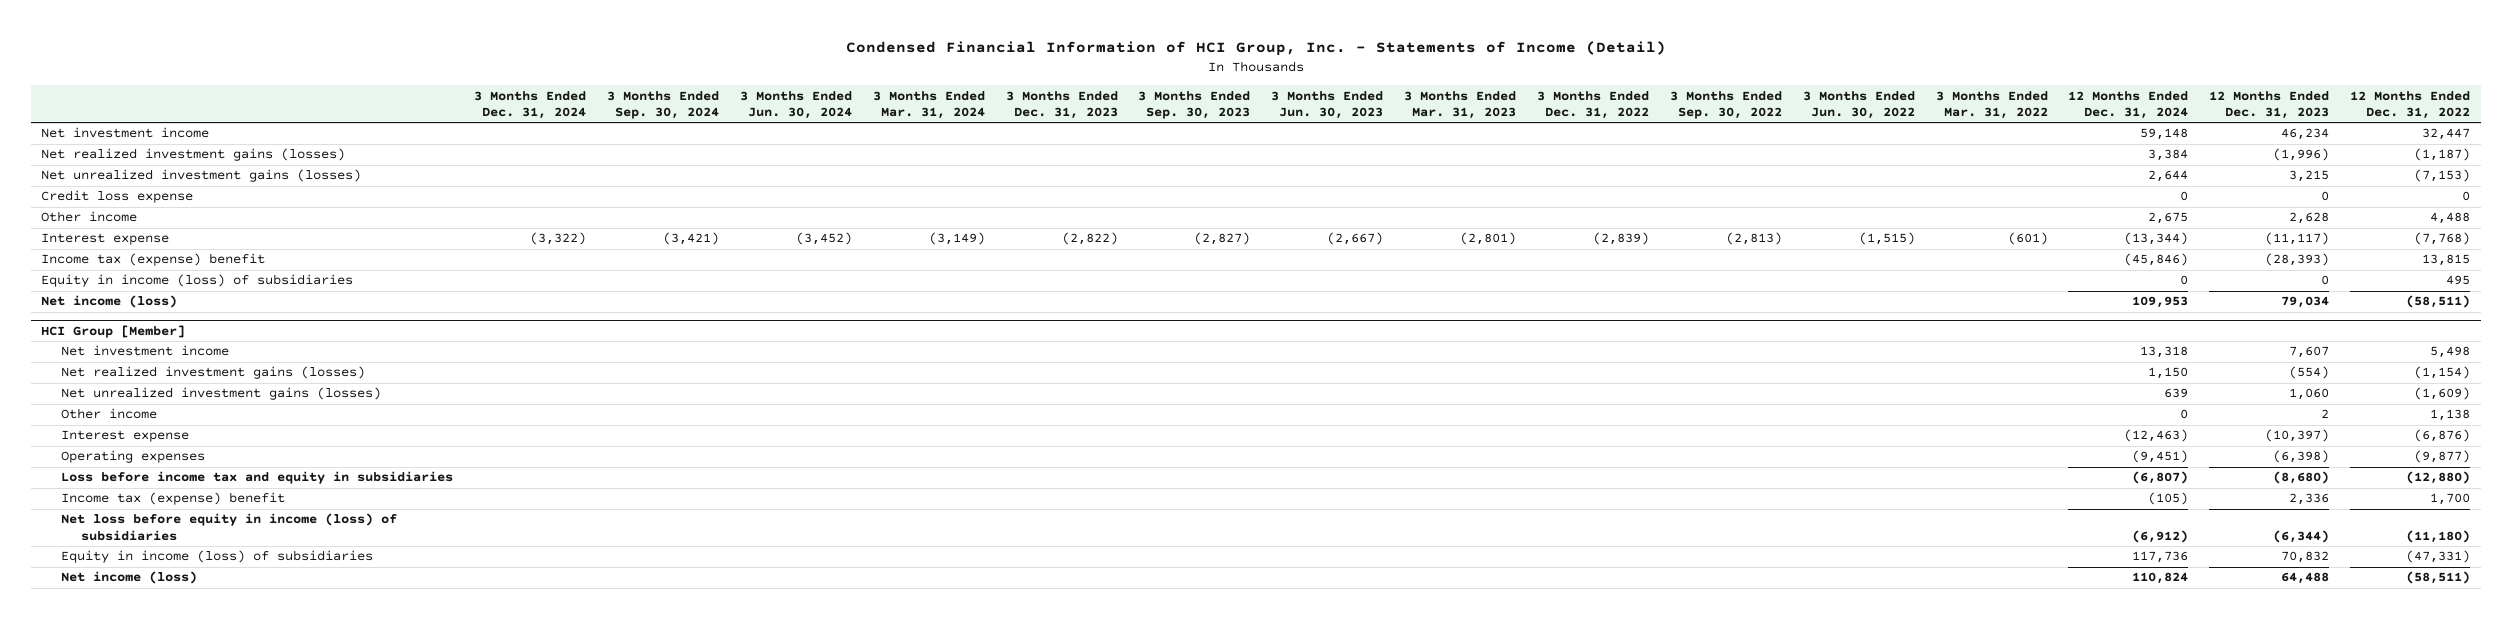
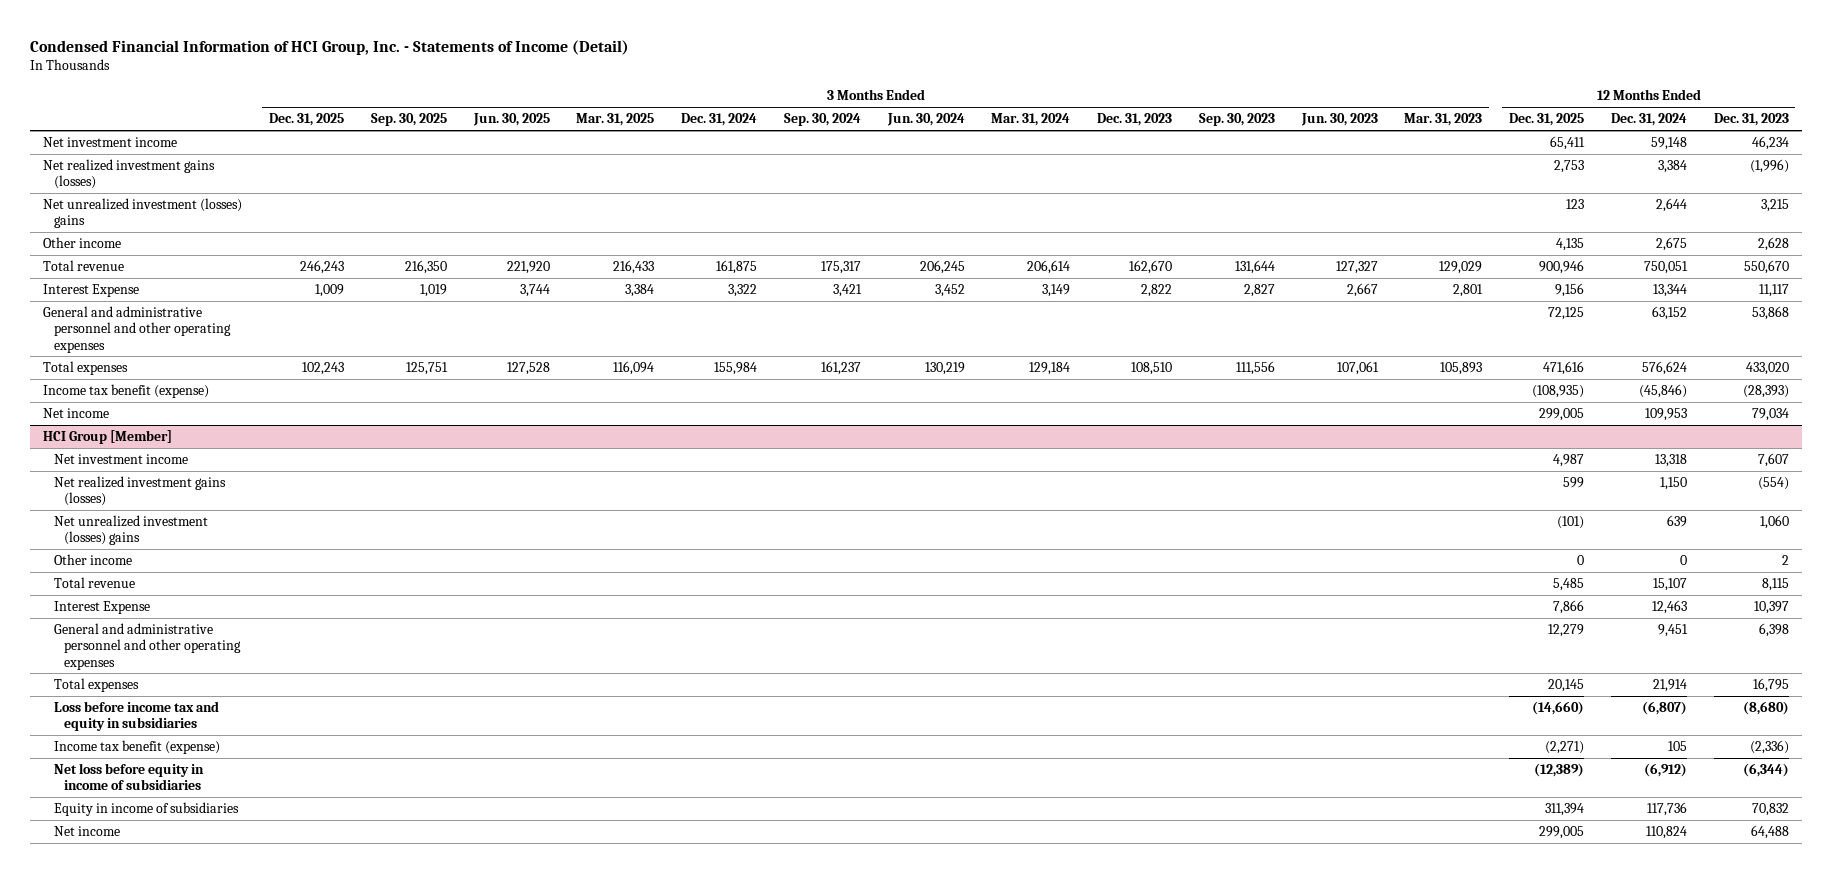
[1536,90,1649,120] 3 Months Ended Dec. 31, 2022 -> none
[1669,90,1782,120] 3 Months Ended Sep. 30, 2022 -> none
[1802,90,1915,120] 3 Months Ended Jun. 30, 2022 -> none
[1935,90,2048,120] 3 Months Ended Mar. 31, 2022 -> none
[2350,90,2471,120] 12 Months Ended Dec. 31, 2022 -> none
none -> [269,113,345,127] Dec. 31, 2025
none -> [370,113,447,127] Sep. 30, 2025
none -> [472,113,550,127] Jun. 30, 2025
none -> [576,113,655,127] Mar. 31, 2025
none -> [1509,113,1585,127] Dec. 31, 2025
[40,190,193,204] Credit loss expense -> none
[40,169,361,183] Net unrealized investment gains (losses) -> [43,198,243,229] Net unrealized investment (losses) gains
[40,274,353,288] Equity in income (loss) of subsidiaries -> none
none -> [43,260,125,272] Total revenue
[40,233,169,246] Interest expense -> [43,284,140,298] Interest Expense
[530,232,587,246] (3,322) -> [728,284,758,298] 3,322
[662,232,719,246] (3,421) -> [832,284,862,298] 3,421
[795,232,852,246] (3,452) -> [934,284,965,298] 3,452
[928,232,985,246] (3,149) -> [1042,284,1071,298] 3,149
[1061,232,1118,246] (2,822) -> [1141,284,1173,298] 2,822
[1194,232,1251,246] (2,827) -> [1243,284,1275,298] 2,827
[1327,232,1384,246] (2,667) -> [1346,283,1378,298] 2,667
[1460,232,1517,246] (2,801) -> [1453,284,1484,298] 2,801
[2124,232,2189,246] (13,344) -> [1652,284,1687,298] 13,344
[2265,232,2330,246] (11,117) -> [1758,284,1789,298] 11,117
none -> [43,306,231,353] General and administrative personnel and other operating expenses
none -> [43,361,129,376] Total expenses
[40,253,265,267] Income tax (expense) benefit -> [43,384,210,399] Income tax benefit (expense)
[40,295,177,309] Net income (loss) -> [43,408,110,419] Net income
[61,387,382,401] Net unrealized investment gains (losses) -> [53,515,208,546] Net unrealized investment (losses) gains
[61,450,206,464] Operating expenses -> none
none -> [53,577,135,589] Total revenue
[61,430,190,443] Interest expense -> [53,601,150,615] Interest Expense
[2124,429,2189,443] (12,463) -> [1651,600,1687,615] 12,463
[2265,429,2330,443] (10,397) -> [1753,601,1789,615] 10,397
none -> [53,623,242,670] General and administrative personnel and other operating expenses
none -> [53,678,139,693] Total expenses
[61,492,286,506] Income tax (expense) benefit -> [53,740,220,755] Income tax benefit (expense)
[2148,492,2189,506] (105) -> [1667,741,1687,752] 105
[2289,493,2330,506] 2,336 -> [1749,740,1789,755] (2,336)
[61,513,398,541] Net loss before equity in income (loss) of subsidiaries -> [53,763,204,791] Net loss before equity in income of subsidiaries
[61,550,374,564] Equity in income (loss) of subsidiaries -> [53,802,239,817] Equity in income of subsidiaries
[61,571,198,585] Net income (loss) -> [53,826,120,837] Net income

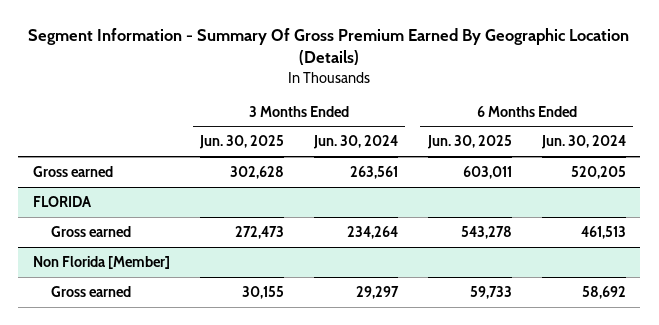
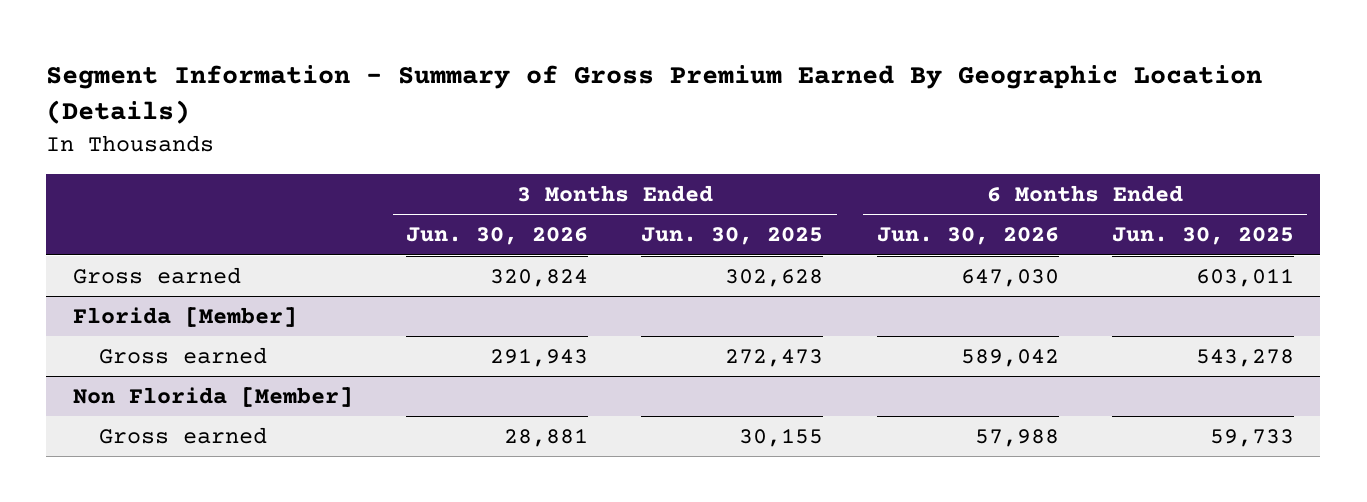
[28,27,630,66] Segment Information - Summary Of Gross Premium Earned By Geographic Location (Details) -> [46,64,1263,125] Segment Information - Summary of Gross Premium Earned By Geographic Location (Details)
[312,135,398,150] Jun. 30, 2024 -> none
[540,135,626,150] Jun. 30, 2024 -> none
none -> [406,227,589,246] Jun. 30, 2026
none -> [876,227,1059,246] Jun. 30, 2026
[33,195,93,207] FLORIDA -> [72,306,297,327] Florida [Member]

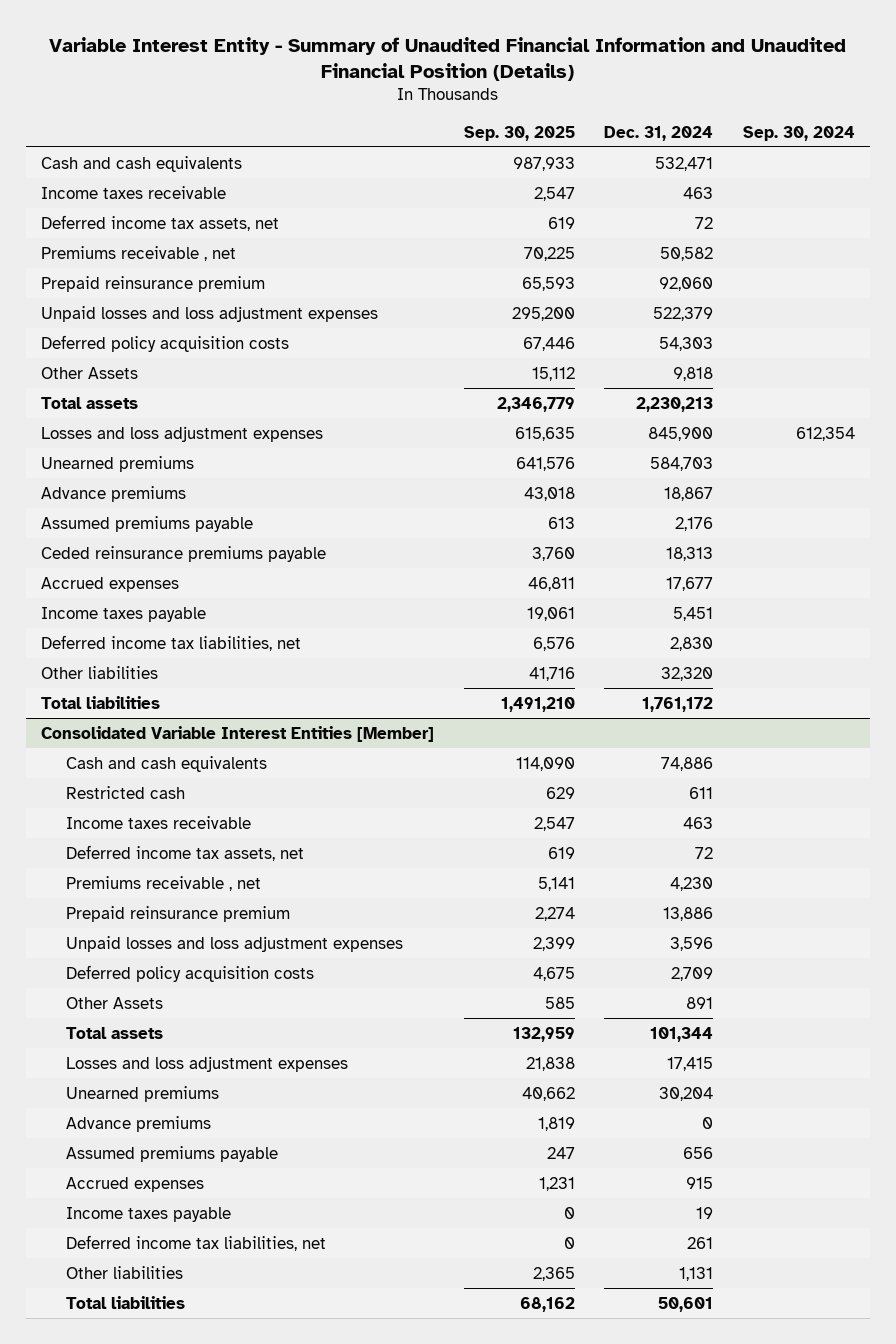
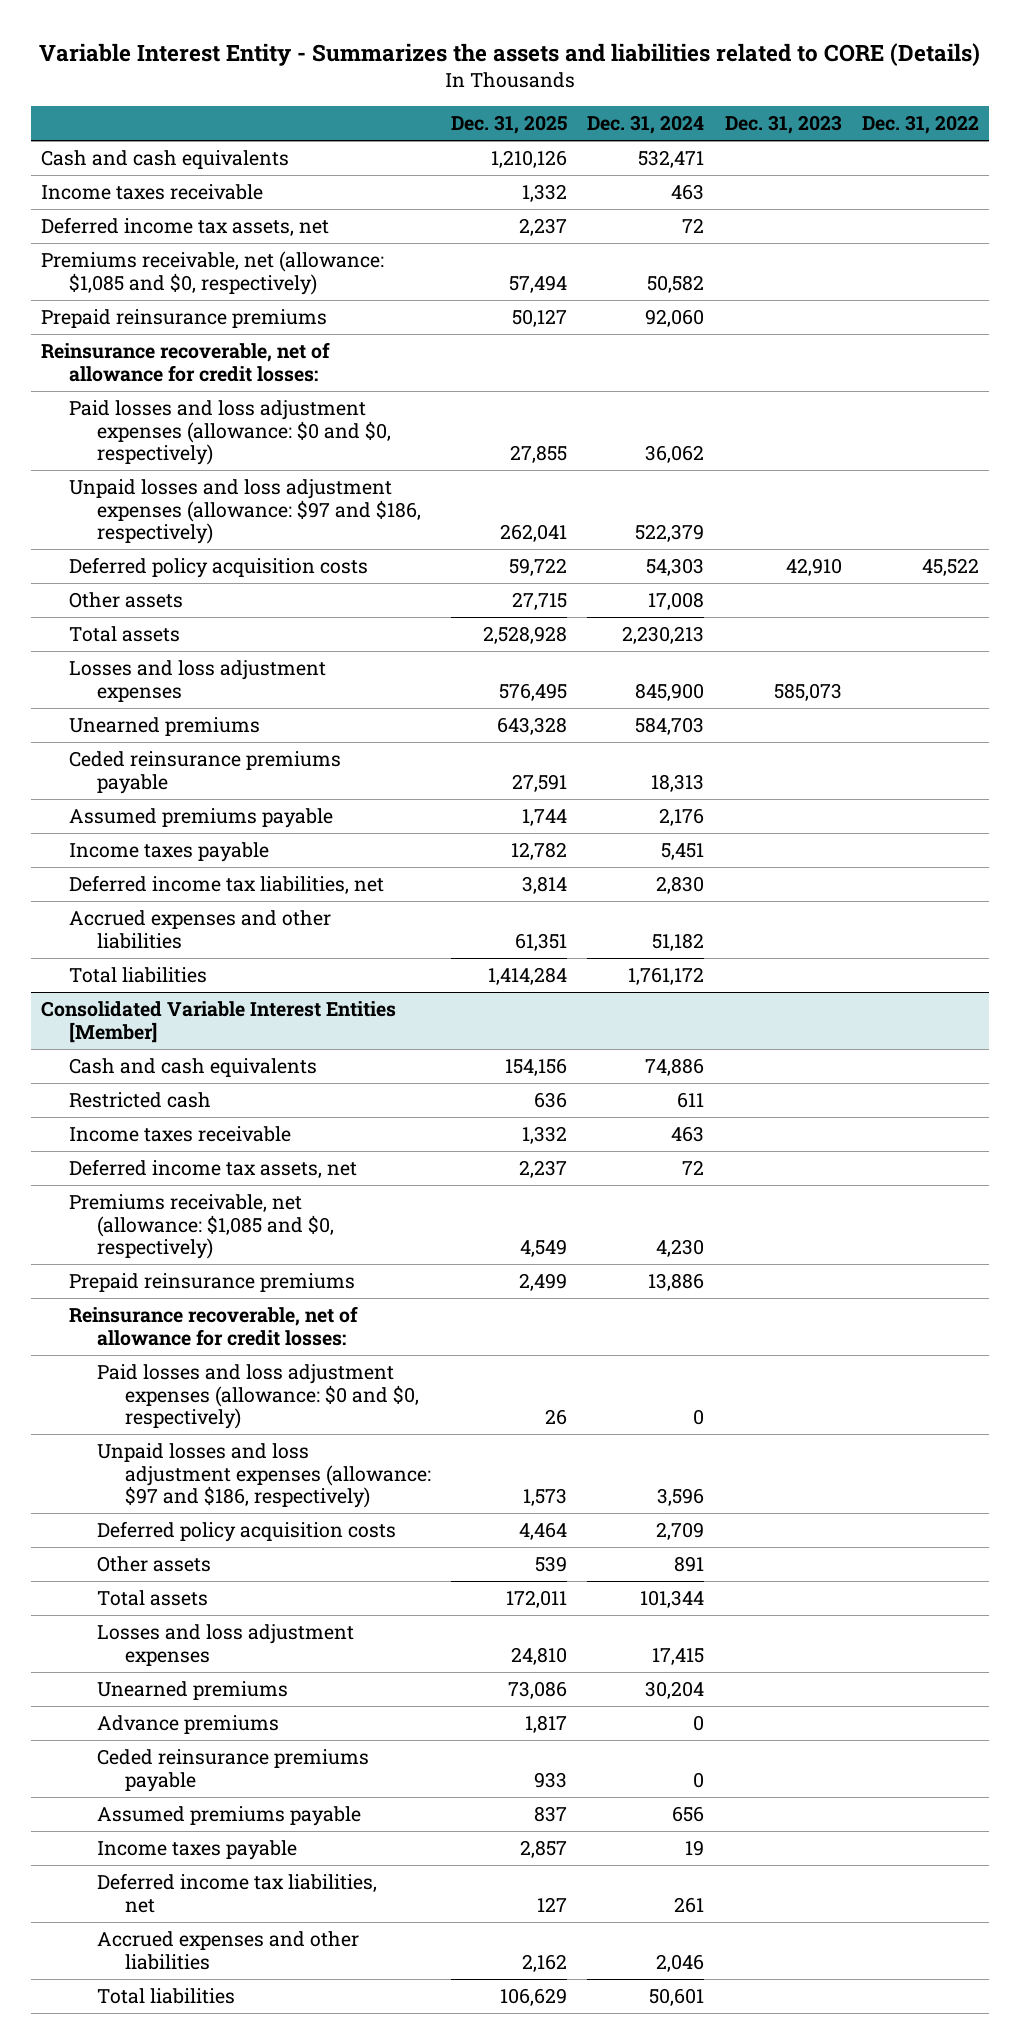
[48,36,846,81] Variable Interest Entity - Summary of Unaudited Financial Information and Unaudited Financial Position (Details) -> [38,42,980,66] Variable Interest Entity - Summarizes the assets and liabilities related to CORE (Details)
[463,125,575,141] Sep. 30, 2025 -> none
[743,125,856,141] Sep. 30, 2024 -> none
none -> [450,115,567,135] Dec. 31, 2025
none -> [724,115,842,135] Dec. 31, 2023
none -> [862,115,980,135] Dec. 31, 2022
[40,245,236,261] Premiums receivable , net -> [40,251,384,295] Premiums receivable, net (allowance: $1,085 and $0, respectively)
[40,275,265,292] Prepaid reinsurance premium -> [40,309,327,329] Prepaid reinsurance premiums
none -> [40,342,330,382] Reinsurance recoverable, net of allowance for credit losses:
none -> [68,400,391,466] Paid losses and loss adjustment expenses (allowance: $0 and $0, respectively)
[40,305,378,322] Unpaid losses and loss adjustment expenses -> [68,479,421,545] Unpaid losses and loss adjustment expenses (allowance: $97 and $186, respectively)
[40,366,138,379] Other Assets -> [68,592,183,609] Other assets
[673,366,714,381] 9,818 -> [648,592,705,611] 17,008
[40,485,186,502] Advance premiums -> none
[40,576,179,592] Accrued expenses -> none
[40,515,253,532] Assumed premiums payable -> [68,808,333,829] Assumed premiums payable
[40,665,158,679] Other liabilities -> [68,910,331,949] Accrued expenses and other liabilities
[661,666,714,681] 32,320 -> [652,932,705,951] 51,182
[65,875,261,891] Premiums receivable , net -> [68,1194,334,1260] Premiums receivable, net (allowance: $1,085 and $0, respectively)
[65,905,290,922] Prepaid reinsurance premium -> [68,1273,355,1293] Prepaid reinsurance premiums
none -> [68,1306,358,1346] Reinsurance recoverable, net of allowance for credit losses:
none -> [96,1364,419,1430] Paid losses and loss adjustment expenses (allowance: $0 and $0, respectively)
[65,935,403,952] Unpaid losses and loss adjustment expenses -> [96,1443,431,1509] Unpaid losses and loss adjustment expenses (allowance: $97 and $186, respectively)
[65,996,163,1009] Other Assets -> [96,1556,211,1573] Other assets
none -> [96,1749,369,1792] Ceded reinsurance premiums payable
[65,1176,204,1192] Accrued expenses -> none
[65,1265,183,1279] Other liabilities -> none
none -> [96,1931,359,1970] Accrued expenses and other liabilities

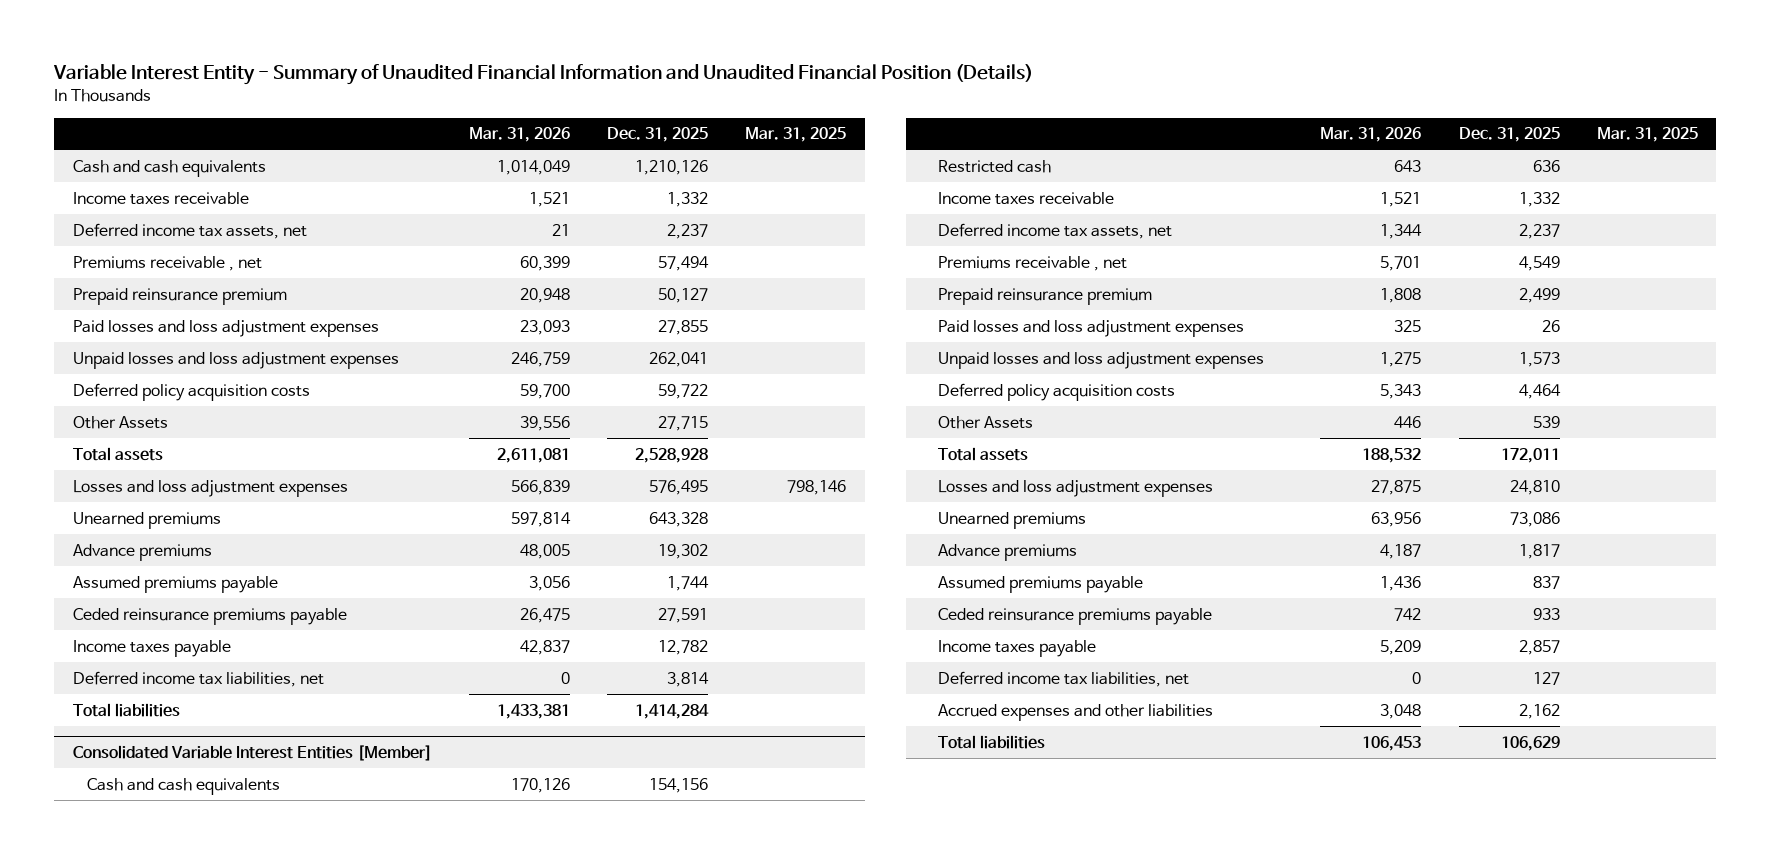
[38,42,980,66] Variable Interest Entity - Summarizes the assets and liabilities related to CORE (Details) -> [53,64,1034,86] Variable Interest Entity - Summary of Unaudited Financial Information and Unaudited Financial Position (Details)
[587,115,705,135] Dec. 31, 2024 -> none
[724,115,842,135] Dec. 31, 2023 -> none
[862,115,980,135] Dec. 31, 2022 -> none
none -> [468,127,570,143] Mar. 31, 2026
none -> [745,127,847,143] Mar. 31, 2025
[40,342,330,382] Reinsurance recoverable, net of allowance for credit losses: -> none
[40,251,384,295] Premiums receivable, net (allowance: $1,085 and $0, respectively) -> [72,255,262,271] Premiums receivable , net
[40,309,327,329] Prepaid reinsurance premiums -> [72,287,287,305] Prepaid reinsurance premium
[68,400,391,466] Paid losses and loss adjustment expenses (allowance: $0 and $0, respectively) -> [72,319,379,337] Paid losses and loss adjustment expenses
[68,479,421,545] Unpaid losses and loss adjustment expenses (allowance: $97 and $186, respectively) -> [72,351,399,369] Unpaid losses and loss adjustment expenses
[68,592,183,609] Other assets -> [72,415,168,429] Other Assets
none -> [72,543,212,561] Advance premiums
[68,751,341,794] Ceded reinsurance premiums payable -> [72,607,347,625] Ceded reinsurance premiums payable
[68,910,331,949] Accrued expenses and other liabilities -> none
[68,1306,358,1346] Reinsurance recoverable, net of allowance for credit losses: -> none
[68,1194,334,1260] Premiums receivable, net (allowance: $1,085 and $0, respectively) -> [938,255,1128,271] Premiums receivable , net
[68,1273,355,1293] Prepaid reinsurance premiums -> [938,287,1153,305] Prepaid reinsurance premium
[96,1364,419,1430] Paid losses and loss adjustment expenses (allowance: $0 and $0, respectively) -> [938,319,1245,337] Paid losses and loss adjustment expenses
[96,1443,431,1509] Unpaid losses and loss adjustment expenses (allowance: $97 and $186, respectively) -> [938,351,1265,369] Unpaid losses and loss adjustment expenses
[96,1556,211,1573] Other assets -> [938,415,1034,429] Other Assets
[96,1749,369,1792] Ceded reinsurance premiums payable -> [938,607,1213,625] Ceded reinsurance premiums payable

